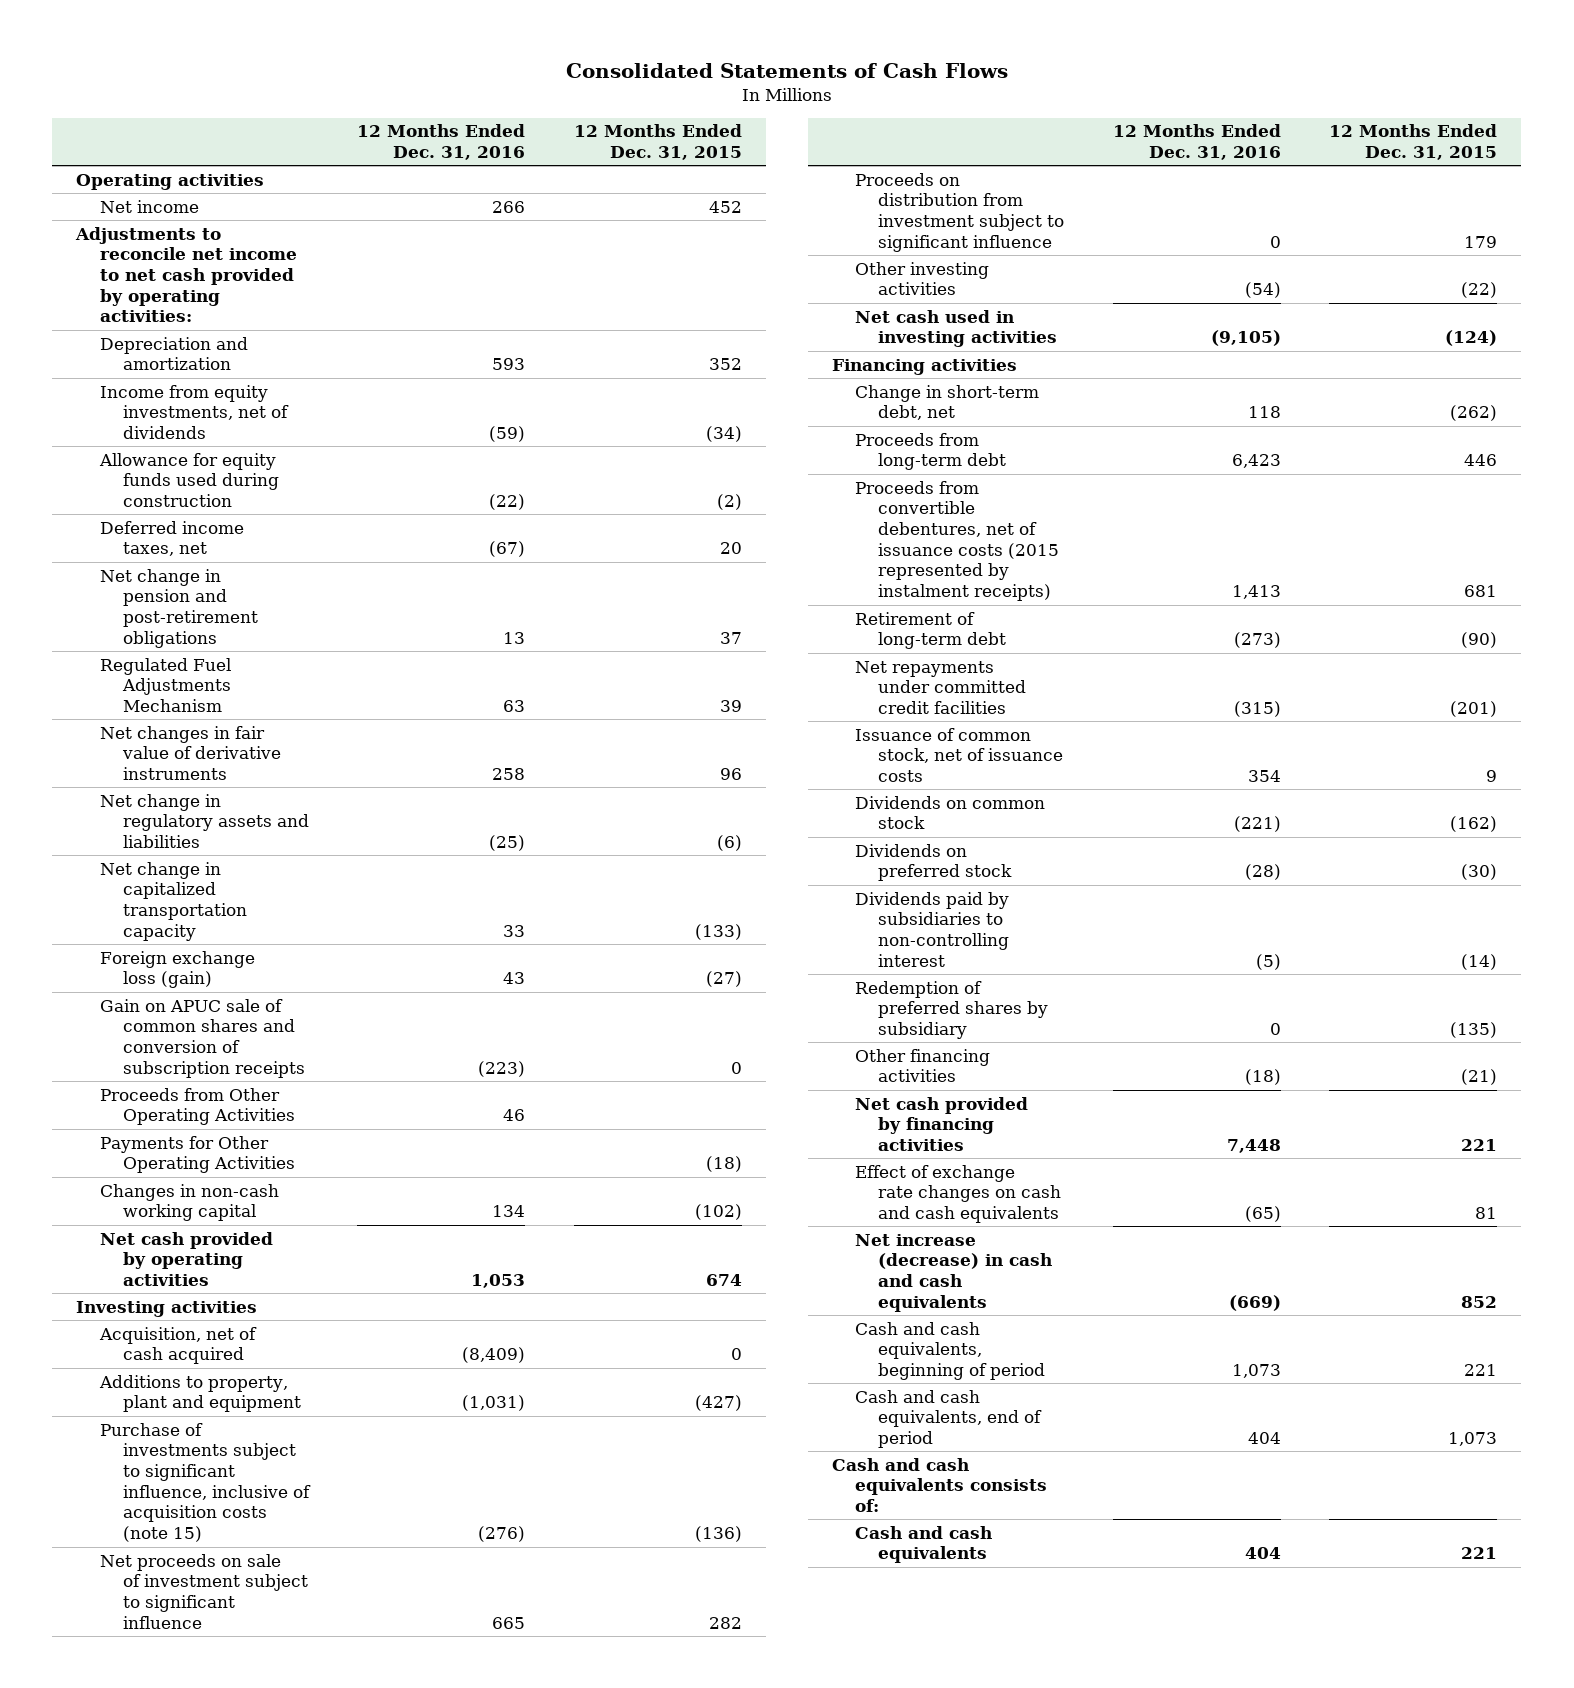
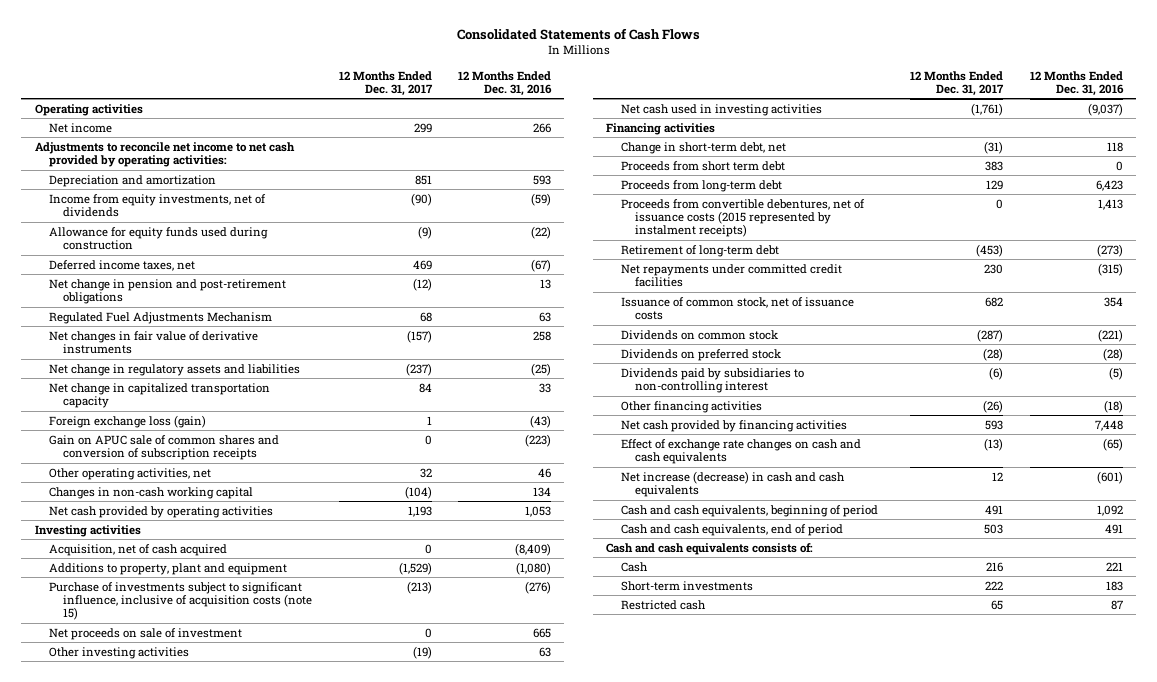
[573,124,742,160] 12 Months Ended Dec. 31, 2015 -> none
none -> [338,70,433,96] 12 Months Ended Dec. 31, 2017
[503,972,526,985] 43 -> [530,414,552,428] (43)
[99,1135,295,1174] Payments for Other Operating Activities -> none
[99,1087,295,1126] Proceeds from Other Operating Activities -> [48,467,211,480] Other operating activities, net
[462,1395,526,1412] (1,031) -> [516,561,552,575] (1,080)
[855,172,1065,252] Proceeds on distribution from investment subject to significant influence -> none
[99,1553,308,1629] Net proceeds on sale of investment subject to significant influence -> [48,627,242,640] Net proceeds on sale of investment
[1244,282,1281,299] (54) -> [539,646,552,657] 63
[1210,330,1281,347] (9,105) -> [1087,102,1123,116] (9,037)
none -> [620,160,785,171] Proceeds from short term debt
[855,980,1049,1040] Redemption of preferred shares by subsidiary -> none
[1228,1294,1281,1311] (669) -> [1096,470,1123,484] (601)
[1231,1364,1281,1379] 1,073 -> [1096,504,1123,516] 1,092
[1247,1432,1281,1445] 404 -> [1104,523,1123,534] 491
[855,1525,993,1564] Cash and cash equivalents -> none
none -> [620,561,648,572] Cash
none -> [620,580,753,591] Short-term investments
none -> [620,599,706,610] Restricted cash

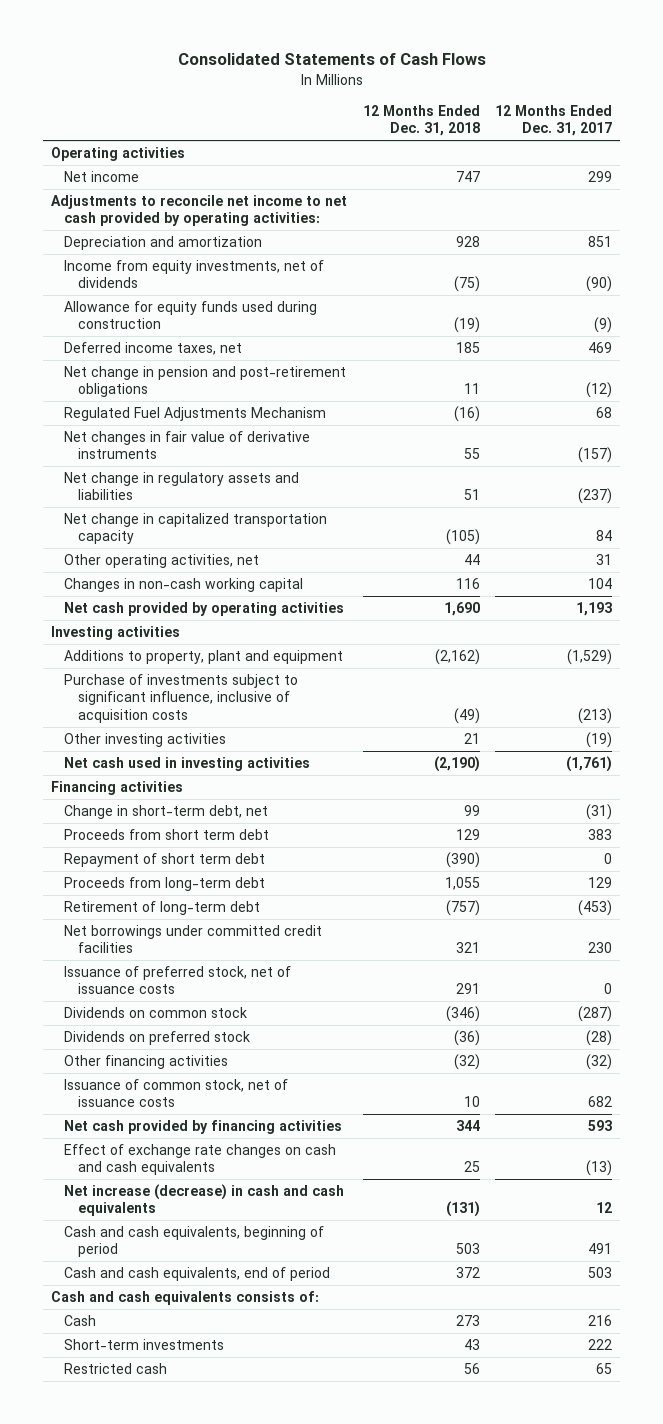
[458,70,553,96] 12 Months Ended Dec. 31, 2016 -> none
none -> [362,104,480,137] 12 Months Ended Dec. 31, 2018
[48,414,206,428] Foreign exchange loss (gain) -> none
[48,434,279,461] Gain on APUC sale of common shares and conversion of subscription receipts -> none
[419,467,432,478] 32 -> [596,553,613,565] 31
[404,485,432,499] (104) -> [588,577,613,589] 104
[48,543,227,556] Acquisition, net of cash acquired -> none
[48,627,242,640] Net proceeds on sale of investment -> none
[48,581,313,621] Purchase of investments subject to significant influence, inclusive of acquisition costs (note 15) -> [64,673,299,723] Purchase of investments subject to significant influence, inclusive of acquisition costs
none -> [64,852,266,867] Repayment of short term debt
[620,198,865,238] Proceeds from convertible debentures, net of issuance costs (2015 represented by instalment receipts) -> none
[620,263,842,288] Net repayments under committed credit facilities -> [64,924,323,954] Net borrowings under committed credit facilities
none -> [64,965,292,995] Issuance of preferred stock, net of issuance costs
[620,367,804,394] Dividends paid by subsidiaries to non-controlling interest -> none
[983,399,1004,413] (26) -> [586,1053,613,1070] (32)
[620,296,854,321] Issuance of common stock, net of issuance costs -> [64,1078,289,1108] Issuance of common stock, net of issuance costs

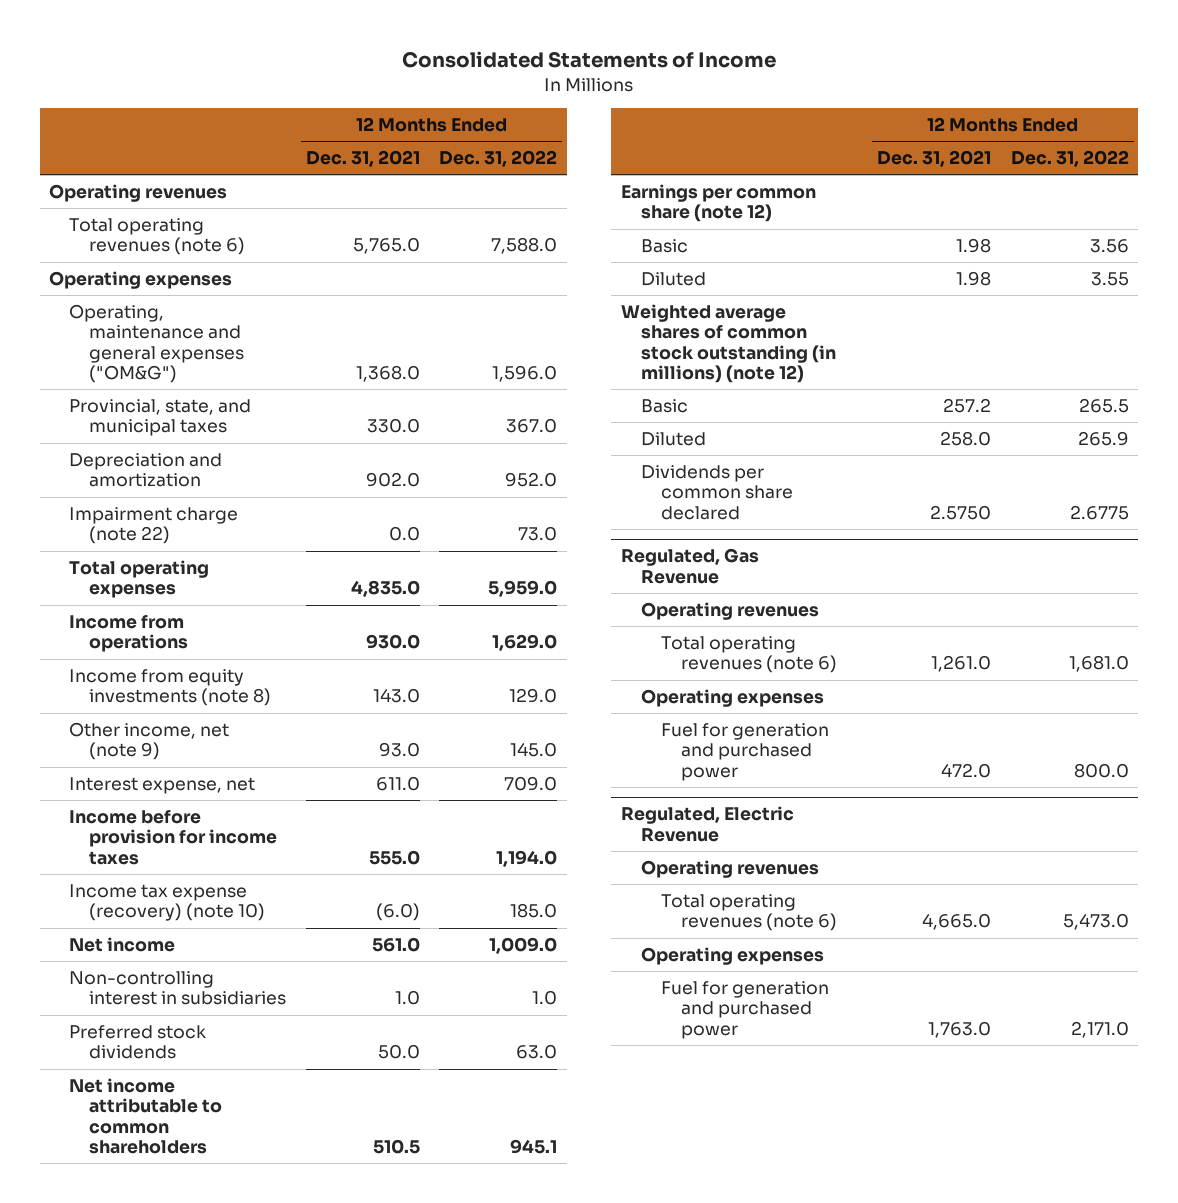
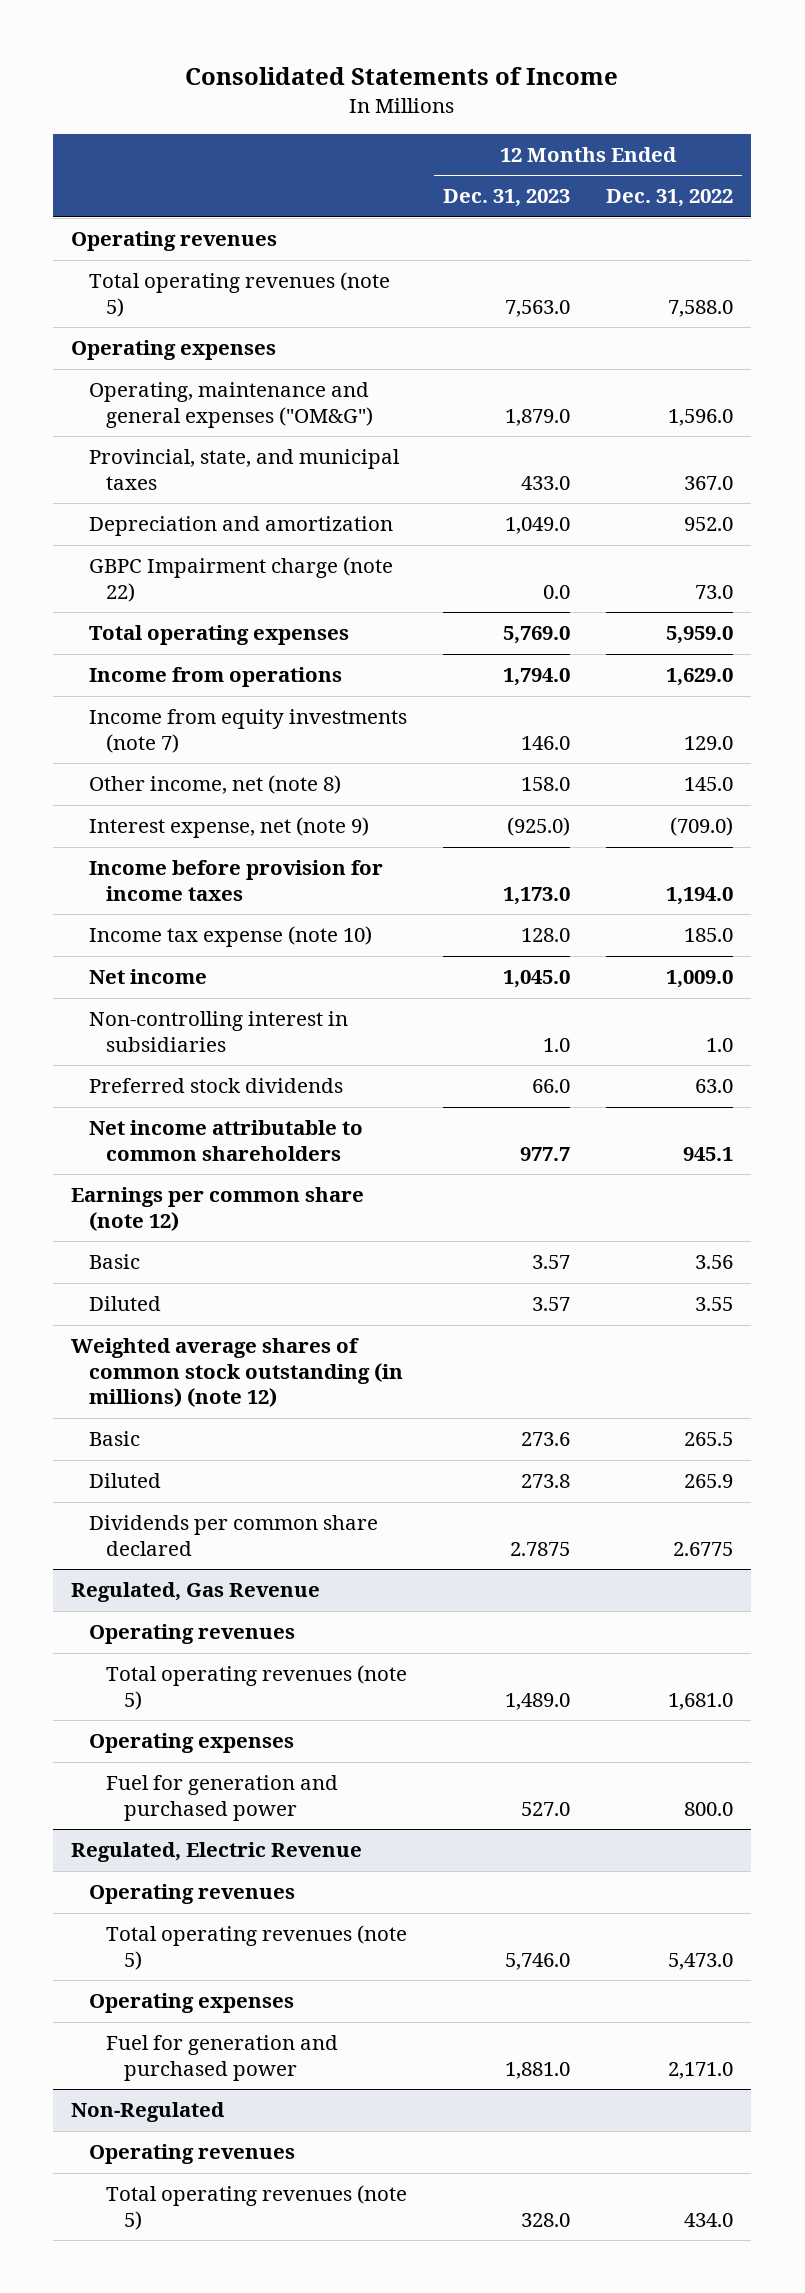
[305,150,420,168] Dec. 31, 2021 -> none
none -> [443,189,571,208] Dec. 31, 2023
[69,217,246,256] Total operating revenues (note 6) -> [88,272,390,317] Total operating revenues (note 5)
[69,506,239,545] Impairment charge (note 22) -> [88,557,393,602] GBPC Impairment charge (note 22)
[69,668,272,707] Income from equity investments (note 8) -> [88,709,407,753] Income from equity investments (note 7)
[69,721,230,761] Other income, net (note 9) -> [88,775,341,795] Other income, net (note 8)
[69,776,256,794] Interest expense, net -> [88,817,369,839] Interest expense, net (note 9)
[504,775,558,791] 709.0 -> [670,817,734,837] (709.0)
[69,883,266,922] Income tax expense (recovery) (note 10) -> [88,926,372,948] Income tax expense (note 10)
[660,635,837,674] Total operating revenues (note 6) -> [106,1665,408,1710] Total operating revenues (note 5)
[660,893,837,932] Total operating revenues (note 6) -> [106,1925,408,1970] Total operating revenues (note 5)
none -> [71,2102,226,2123] Non-Regulated
none -> [88,2144,295,2165] Operating revenues
none -> [106,2185,408,2230] Total operating revenues (note 5)

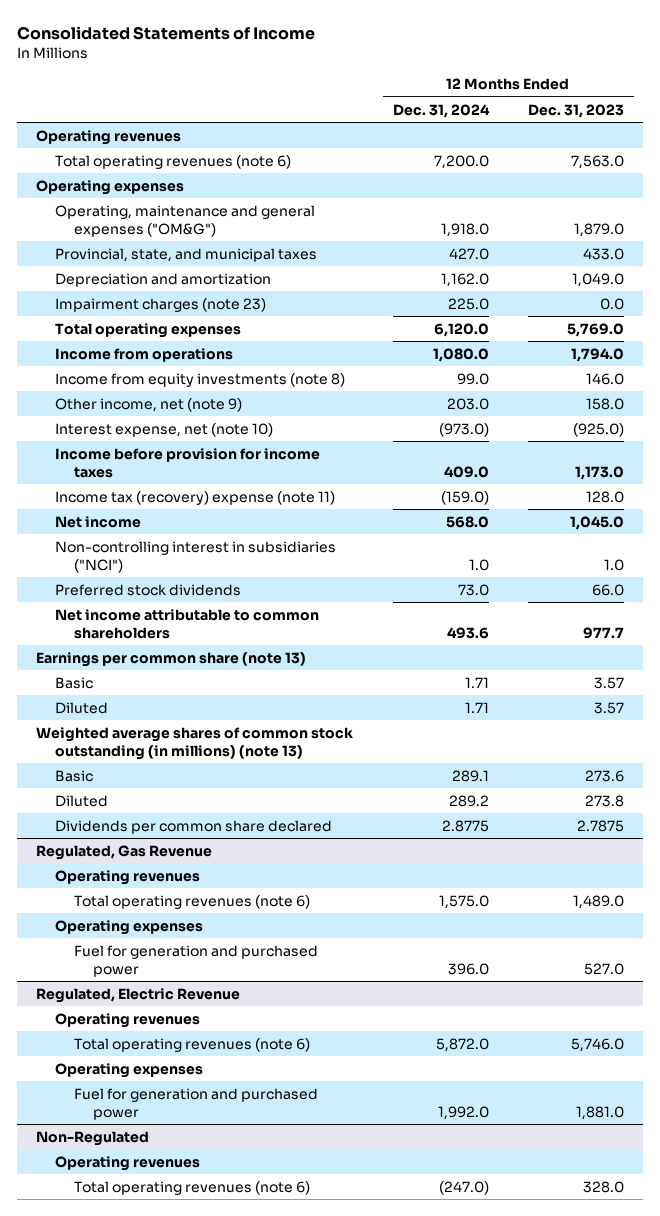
[606,189,734,208] Dec. 31, 2022 -> none
none -> [392,103,490,118] Dec. 31, 2024
[88,272,390,317] Total operating revenues (note 5) -> [55,154,292,169] Total operating revenues (note 6)
[88,557,393,602] GBPC Impairment charge (note 22) -> [55,297,267,312] Impairment charges (note 23)
[88,709,407,753] Income from equity investments (note 7) -> [55,372,346,387] Income from equity investments (note 8)
[88,775,341,795] Other income, net (note 8) -> [55,397,243,412] Other income, net (note 9)
[88,817,369,839] Interest expense, net (note 9) -> [55,422,274,437] Interest expense, net (note 10)
[88,926,372,948] Income tax expense (note 10) -> [55,490,336,505] Income tax (recovery) expense (note 11)
[88,1011,348,1052] Non-controlling interest in subsidiaries -> [55,540,337,573] Non-controlling interest in subsidiaries ("NCI")
[71,1187,365,1231] Earnings per common share (note 12) -> [36,651,307,667] Earnings per common share (note 13)
[71,1338,403,1408] Weighted average shares of common stock outstanding (in millions) (note 12) -> [36,726,354,760] Weighted average shares of common stock outstanding (in millions) (note 13)
[106,1665,408,1710] Total operating revenues (note 5) -> [74,894,311,909] Total operating revenues (note 6)
[106,1925,408,1970] Total operating revenues (note 5) -> [74,1037,311,1052] Total operating revenues (note 6)
[106,2185,408,2230] Total operating revenues (note 5) -> [74,1180,311,1195] Total operating revenues (note 6)

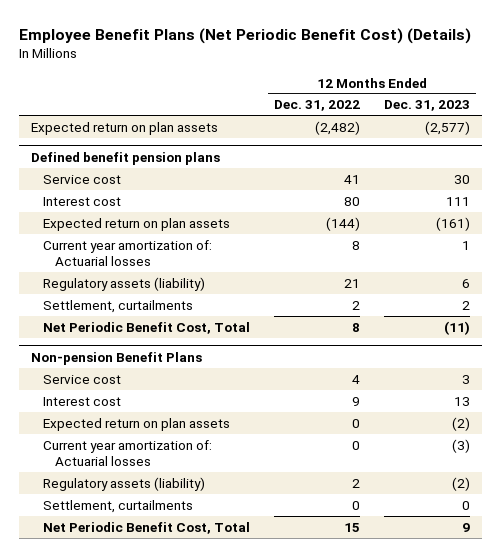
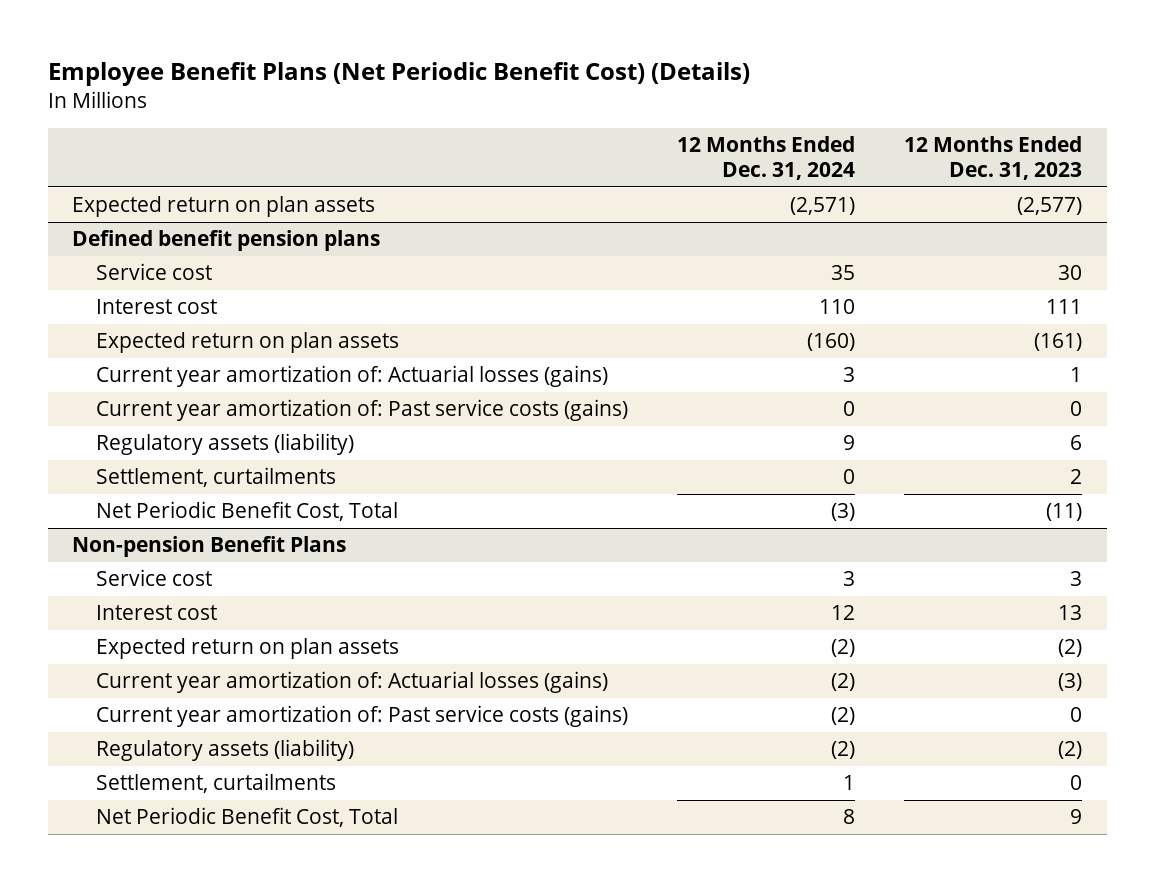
[274,100,361,112] Dec. 31, 2022 -> none
none -> [677,136,856,181] 12 Months Ended Dec. 31, 2024
[43,239,213,266] Current year amortization of: Actuarial losses -> [96,365,609,388] Current year amortization of: Actuarial losses (gains)
none -> [96,399,629,422] Current year amortization of: Past service costs (gains)
[43,439,213,466] Current year amortization of: Actuarial losses -> [96,671,609,694] Current year amortization of: Actuarial losses (gains)
none -> [96,705,629,728] Current year amortization of: Past service costs (gains)

